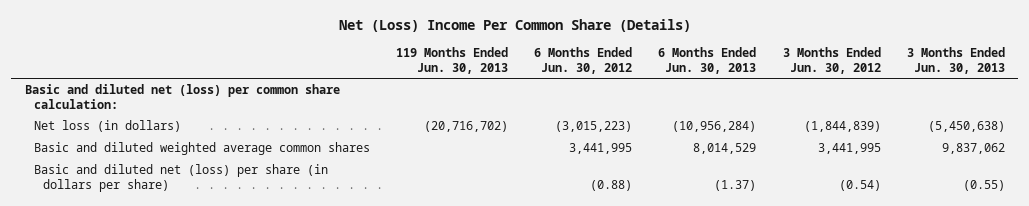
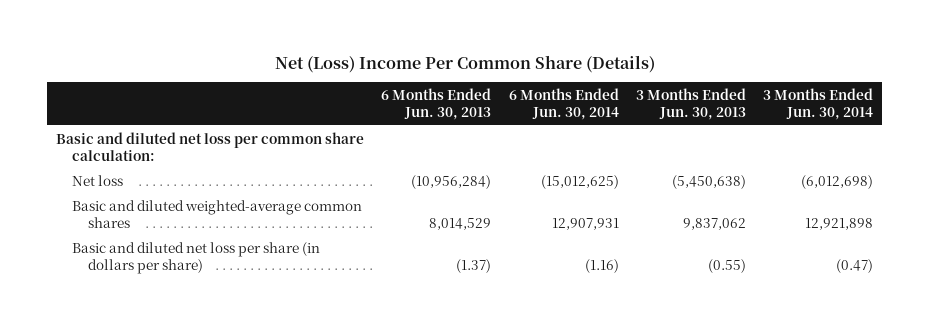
[395,47,508,74] 119 Months Ended Jun. 30, 2013 -> none
[534,47,633,74] 6 Months Ended Jun. 30, 2012 -> none
[782,47,881,74] 3 Months Ended Jun. 30, 2012 -> none
none -> [508,88,619,121] 6 Months Ended Jun. 30, 2014
none -> [763,88,874,121] 3 Months Ended Jun. 30, 2014
[24,84,340,109] Basic and diluted net (loss) per common share calculation: -> [56,131,365,161] Basic and diluted net loss per common share calculation:
[33,120,181,133] Net loss (in dollars) -> [71,174,123,186] Net loss
[33,142,370,156] Basic and diluted weighted average common shares -> [71,199,362,228] Basic and diluted weighted-average common shares
[33,164,328,192] Basic and diluted net (loss) per share (in dollars per share) -> [71,241,320,274] Basic and diluted net loss per share (in dollars per share)

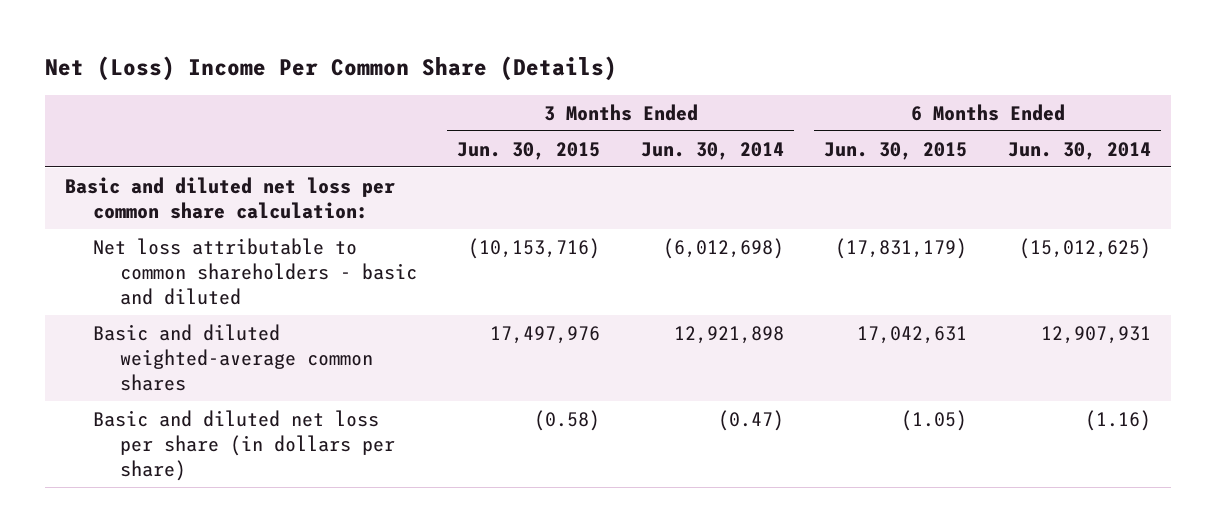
[381,88,492,121] 6 Months Ended Jun. 30, 2013 -> none
[635,88,746,121] 3 Months Ended Jun. 30, 2013 -> none
none -> [457,141,601,160] Jun. 30, 2015
none -> [824,141,968,160] Jun. 30, 2015
[71,174,123,186] Net loss -> [92,237,417,305] Net loss attributable to common shareholders - basic and diluted

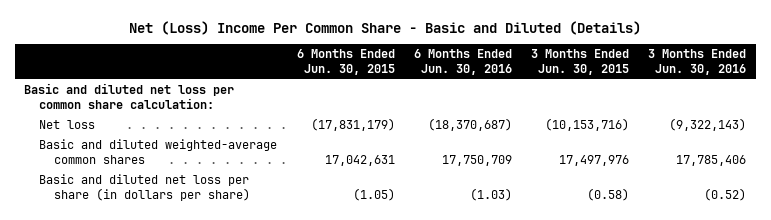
[44,56,617,82] Net (Loss) Income Per Common Share (Details) -> [129,20,642,35] Net (Loss) Income Per Common Share - Basic and Diluted (Details)
[640,141,784,160] Jun. 30, 2014 -> none
[1008,141,1152,160] Jun. 30, 2014 -> none
none -> [413,49,512,76] 6 Months Ended Jun. 30, 2016
none -> [648,49,747,76] 3 Months Ended Jun. 30, 2016
[92,237,417,305] Net loss attributable to common shareholders - basic and diluted -> [39,120,96,130] Net loss

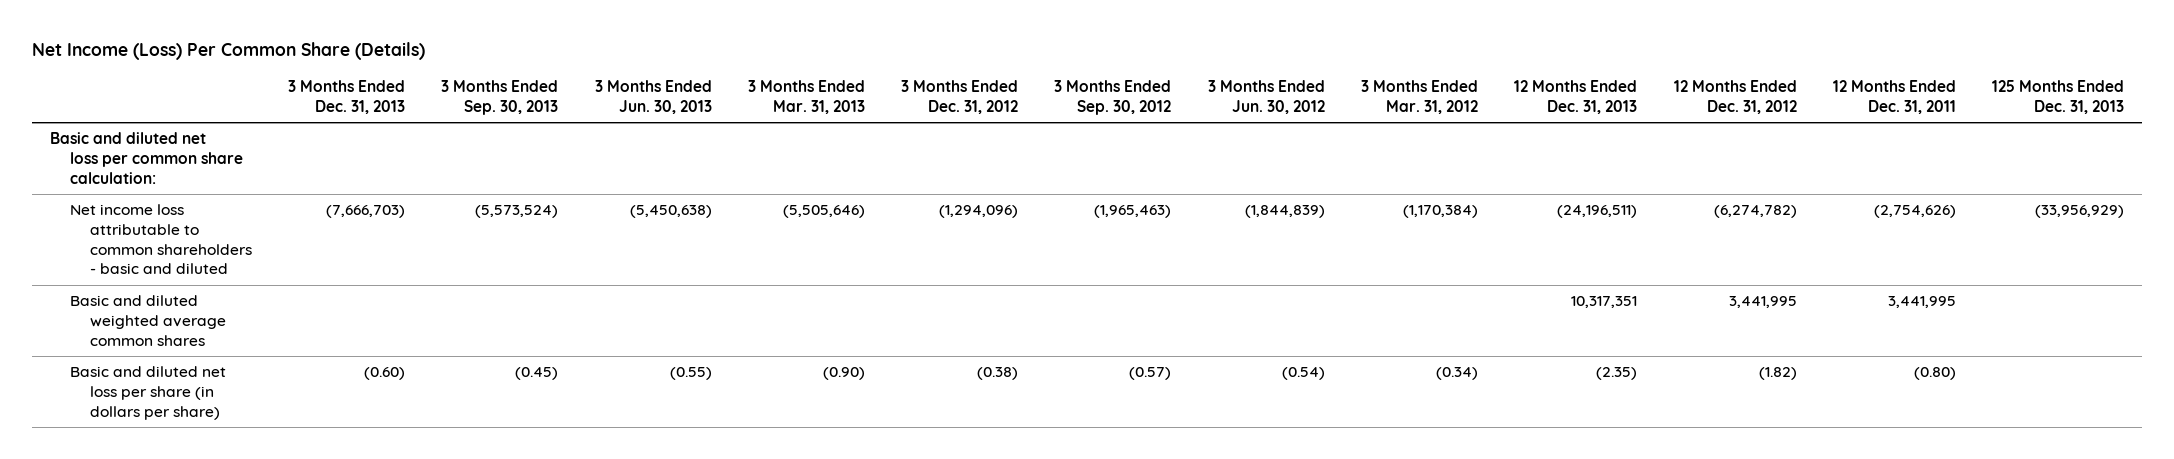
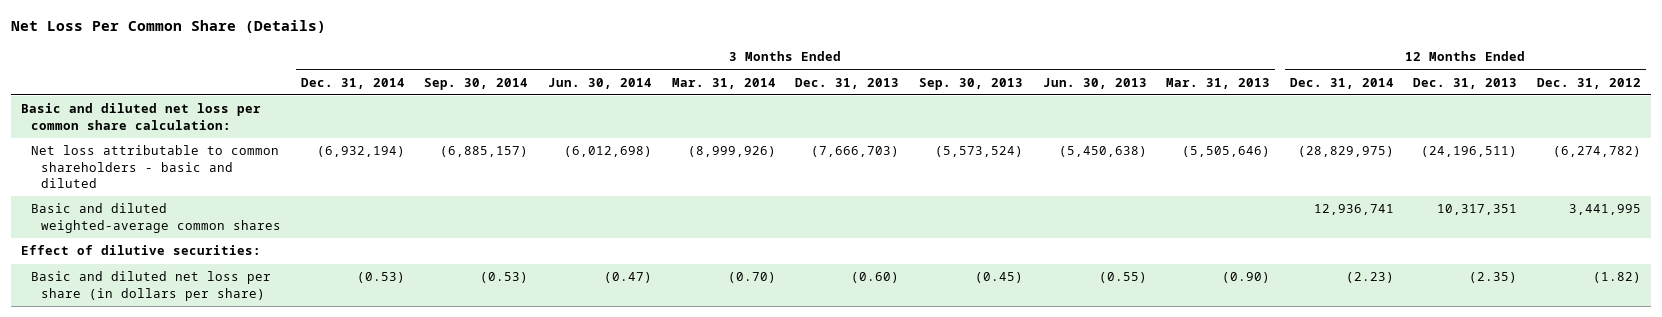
[32,41,426,60] Net Income (Loss) Per Common Share (Details) -> [11,19,327,33] Net Loss Per Common Share (Details)
[901,80,1019,114] 3 Months Ended Dec. 31, 2012 -> none
[1054,80,1172,115] 3 Months Ended Sep. 30, 2012 -> none
[1207,80,1325,114] 3 Months Ended Jun. 30, 2012 -> none
[1361,80,1479,114] 3 Months Ended Mar. 31, 2012 -> none
[1832,80,1956,114] 12 Months Ended Dec. 31, 2011 -> none
[1992,80,2125,114] 125 Months Ended Dec. 31, 2013 -> none
none -> [300,77,405,89] Dec. 31, 2014
none -> [424,77,529,90] Sep. 30, 2014
none -> [548,77,653,89] Jun. 30, 2014
none -> [671,77,776,89] Mar. 31, 2014
none -> [1289,77,1394,89] Dec. 31, 2014
[69,204,252,275] Net income loss attributable to common shareholders - basic and diluted -> [31,145,280,188] Net loss attributable to common shareholders - basic and diluted
[69,295,226,346] Basic and diluted weighted average common shares -> [31,203,282,233] Basic and diluted weighted-average common shares
none -> [21,245,262,256] Effect of dilutive securities:

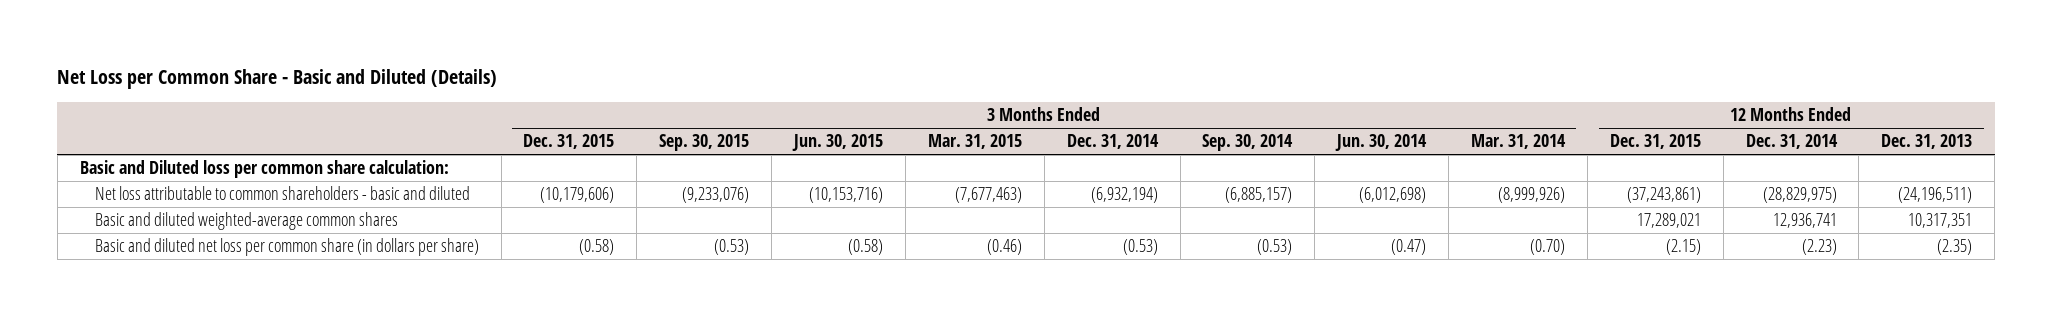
[11,19,327,33] Net Loss Per Common Share (Details) -> [57,69,498,90] Net Loss per Common Share - Basic and Diluted (Details)
[795,77,900,89] Dec. 31, 2013 -> none
[918,77,1023,90] Sep. 30, 2013 -> none
[1042,77,1147,89] Jun. 30, 2013 -> none
[1166,77,1271,89] Mar. 31, 2013 -> none
[1537,77,1642,89] Dec. 31, 2012 -> none
none -> [523,134,615,150] Dec. 31, 2015
none -> [659,134,750,152] Sep. 30, 2015
none -> [792,134,884,152] Jun. 30, 2015
none -> [927,134,1022,150] Mar. 31, 2015
none -> [1609,134,1701,150] Dec. 31, 2015
[21,103,262,130] Basic and diluted net loss per common share calculation: -> [79,160,449,179] Basic and Diluted loss per common share calculation:
[21,245,262,256] Effect of dilutive securities: -> none
[31,271,272,301] Basic and diluted net loss per share (in dollars per share) -> [94,238,479,257] Basic and diluted net loss per common share (in dollars per share)

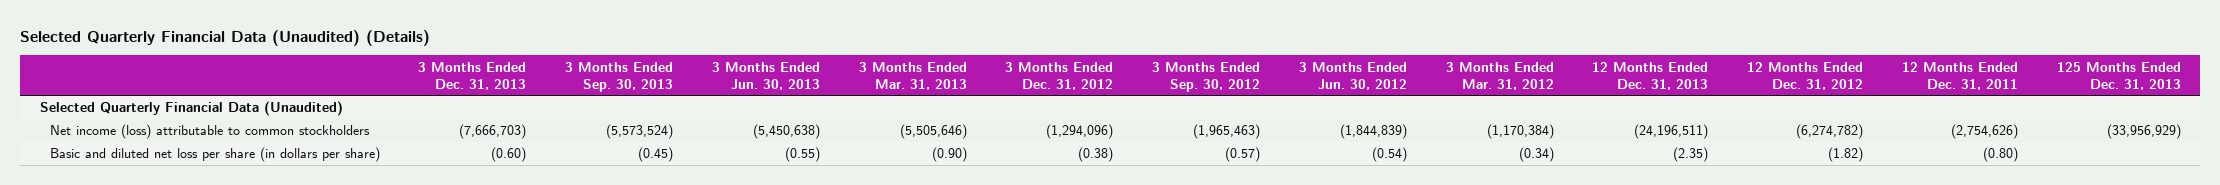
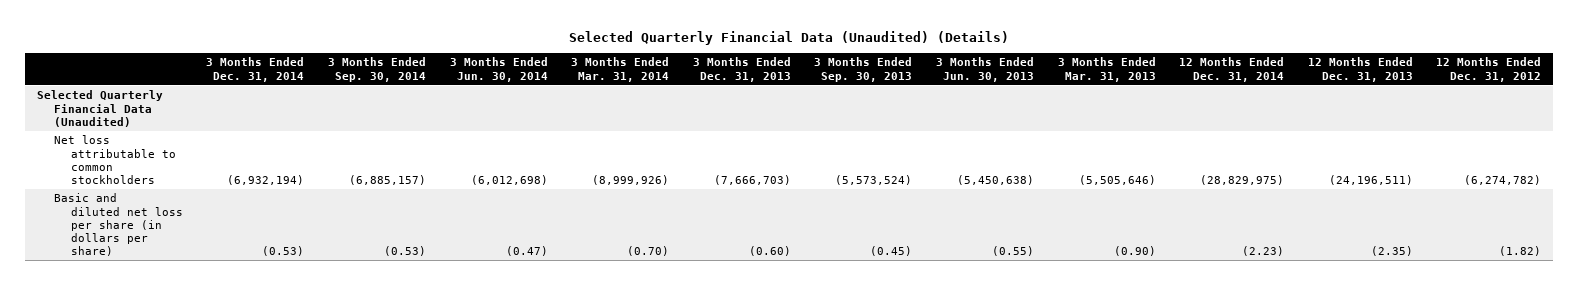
[1005,61,1114,90] 3 Months Ended Dec. 31, 2012 -> none
[1152,61,1261,92] 3 Months Ended Sep. 30, 2012 -> none
[1298,61,1407,90] 3 Months Ended Jun. 30, 2012 -> none
[1445,61,1554,90] 3 Months Ended Mar. 31, 2012 -> none
[1901,61,2018,90] 12 Months Ended Dec. 31, 2011 -> none
[2056,61,2181,90] 125 Months Ended Dec. 31, 2013 -> none
none -> [206,57,305,82] 3 Months Ended Dec. 31, 2014
none -> [327,57,426,82] 3 Months Ended Sep. 30, 2014
none -> [449,57,548,82] 3 Months Ended Jun. 30, 2014
none -> [571,57,670,82] 3 Months Ended Mar. 31, 2014
none -> [1179,57,1285,82] 12 Months Ended Dec. 31, 2014
[49,124,370,140] Net income (loss) attributable to common stockholders -> [53,135,176,184] Net loss attributable to common stockholders

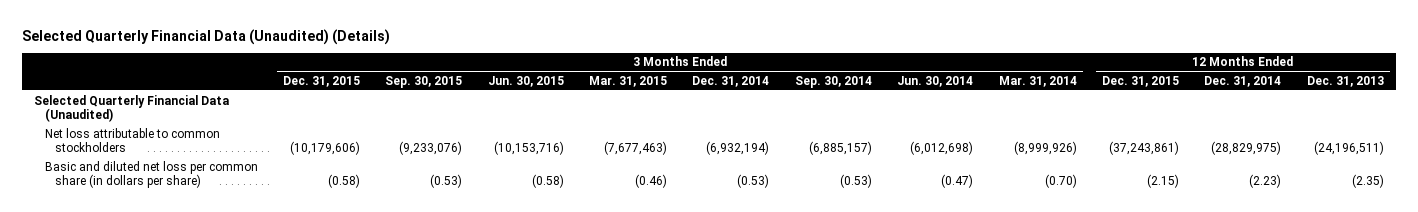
[692,57,791,82] 3 Months Ended Dec. 31, 2013 -> none
[814,57,913,82] 3 Months Ended Sep. 30, 2013 -> none
[935,57,1034,82] 3 Months Ended Jun. 30, 2013 -> none
[1057,57,1156,82] 3 Months Ended Mar. 31, 2013 -> none
[1436,57,1542,82] 12 Months Ended Dec. 31, 2012 -> none
none -> [283,75,361,87] Dec. 31, 2015
none -> [385,75,463,88] Sep. 30, 2015
none -> [487,75,564,87] Jun. 30, 2015
none -> [589,75,668,87] Mar. 31, 2015
none -> [1101,75,1179,87] Dec. 31, 2015
[53,193,183,257] Basic and diluted net loss per share (in dollars per share) -> [44,160,258,189] Basic and diluted net loss per common share (in dollars per share)

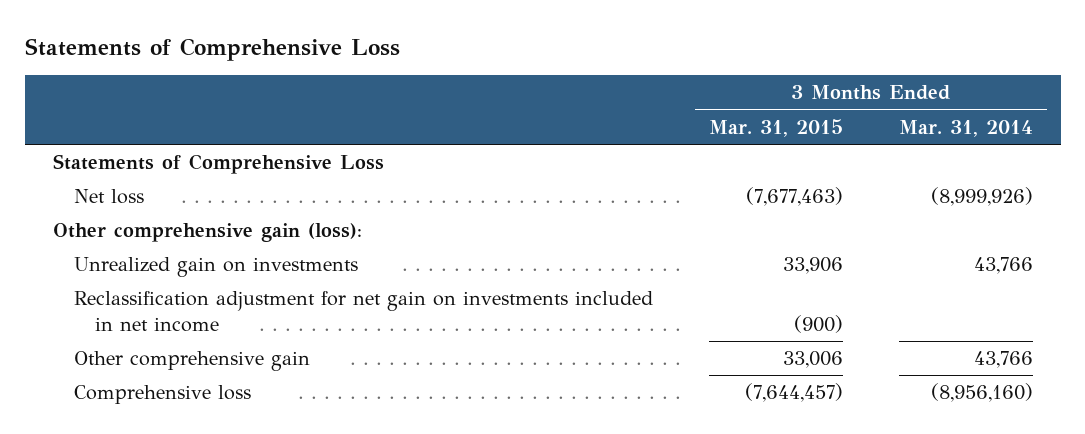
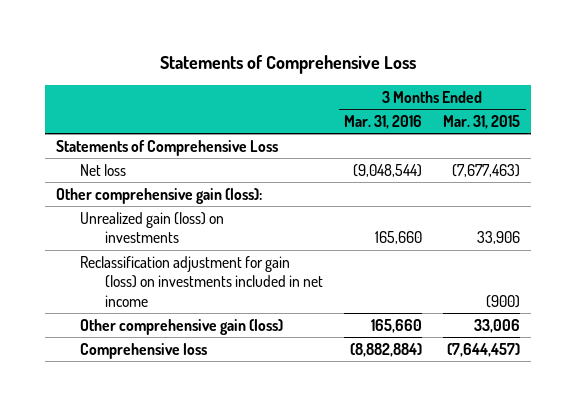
[898,119,1033,137] Mar. 31, 2014 -> none
none -> [343,114,422,129] Mar. 31, 2016
[73,257,358,278] Unrealized gain on investments -> [80,211,225,244] Unrealized gain (loss) on investments
[73,291,653,332] Reclassification adjustment for net gain on investments included in net income -> [80,255,323,307] Reclassification adjustment for gain (loss) on investments included in net income
[73,351,310,372] Other comprehensive gain -> [80,318,284,335] Other comprehensive gain (loss)

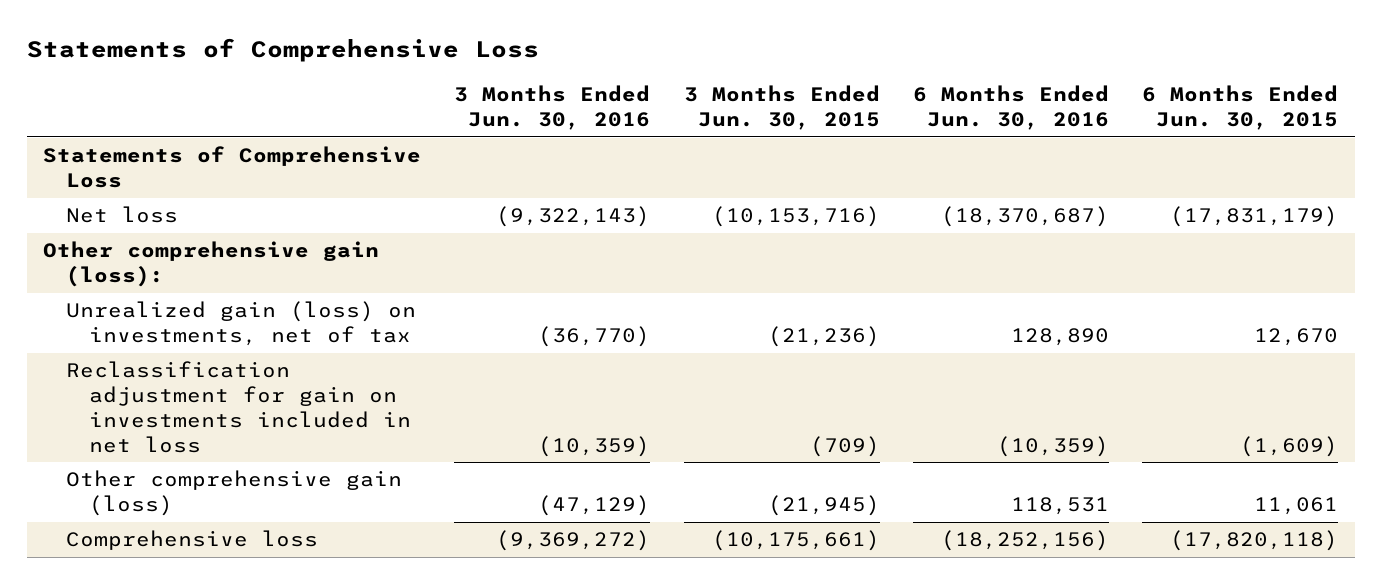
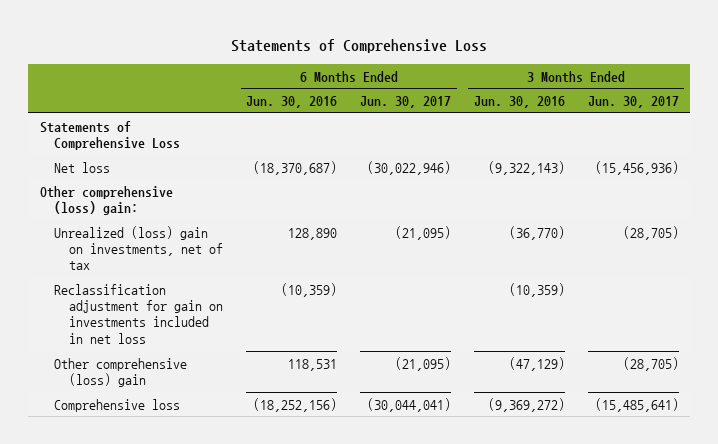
[683,85,880,131] 3 Months Ended Jun. 30, 2015 -> none
[1142,85,1339,131] 6 Months Ended Jun. 30, 2015 -> none
none -> [360,96,452,109] Jun. 30, 2017
none -> [587,96,679,109] Jun. 30, 2017
[43,241,380,288] Other comprehensive gain (loss): -> [39,185,173,216] Other comprehensive (loss) gain:
[66,301,417,347] Unrealized gain (loss) on investments, net of tax -> [54,225,224,271] Unrealized (loss) gain on investments, net of tax
[66,470,403,517] Other comprehensive gain (loss) -> [54,357,188,388] Other comprehensive (loss) gain

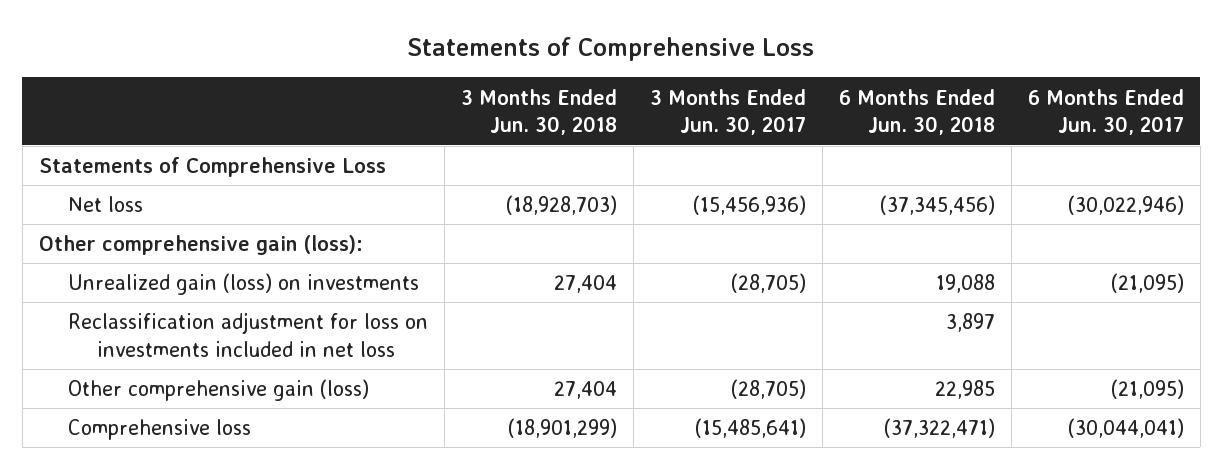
[246,96,338,109] Jun. 30, 2016 -> none
[473,96,565,109] Jun. 30, 2016 -> none
none -> [460,88,617,136] 3 Months Ended Jun. 30, 2018
none -> [838,88,995,136] 6 Months Ended Jun. 30, 2018
[39,185,173,216] Other comprehensive (loss) gain: -> [38,235,363,256] Other comprehensive gain (loss):
[54,225,224,271] Unrealized (loss) gain on investments, net of tax -> [67,273,419,296] Unrealized gain (loss) on investments
[54,283,224,344] Reclassification adjustment for gain on investments included in net loss -> [67,312,428,357] Reclassification adjustment for loss on investments included in net loss
[54,357,188,388] Other comprehensive (loss) gain -> [67,379,369,402] Other comprehensive gain (loss)

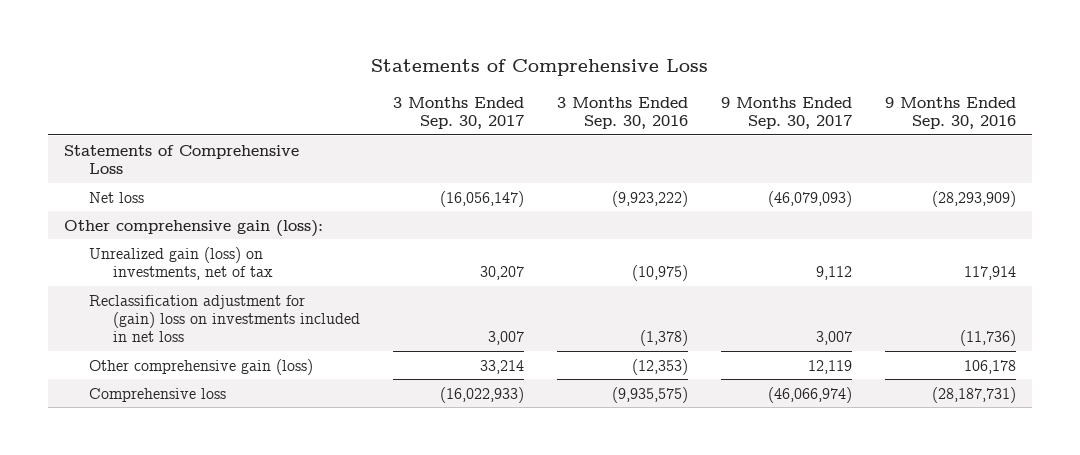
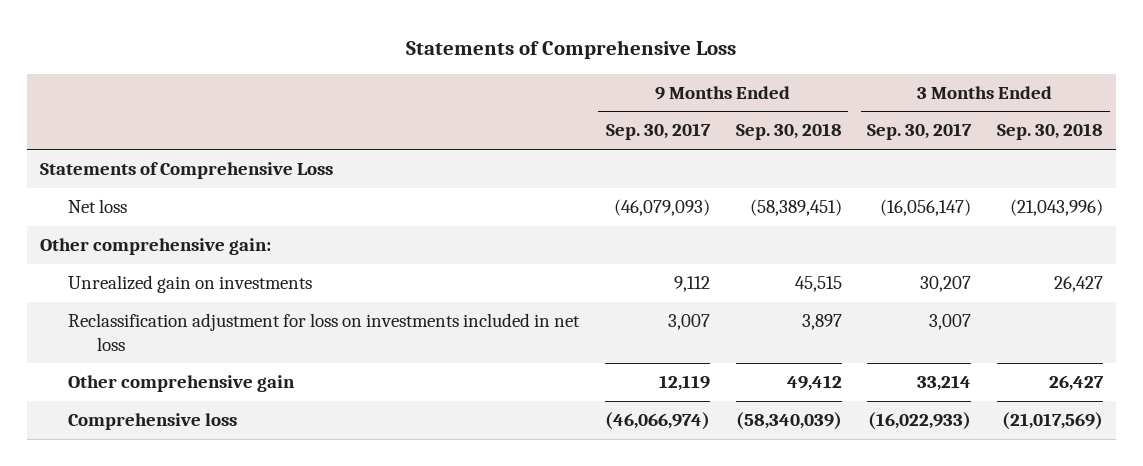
[557,96,689,130] 3 Months Ended Sep. 30, 2016 -> none
[884,96,1016,130] 9 Months Ended Sep. 30, 2016 -> none
none -> [735,123,842,141] Sep. 30, 2018
none -> [997,123,1104,141] Sep. 30, 2018
[64,219,324,237] Other comprehensive gain (loss): -> [39,238,271,256] Other comprehensive gain:
[88,246,274,281] Unrealized gain (loss) on investments, net of tax -> [68,275,313,294] Unrealized gain on investments
[88,294,361,343] Reclassification adjustment for (gain) loss on investments included in net loss -> [68,313,581,351] Reclassification adjustment for loss on investments included in net loss
[88,358,313,375] Other comprehensive gain (loss) -> [68,375,296,393] Other comprehensive gain

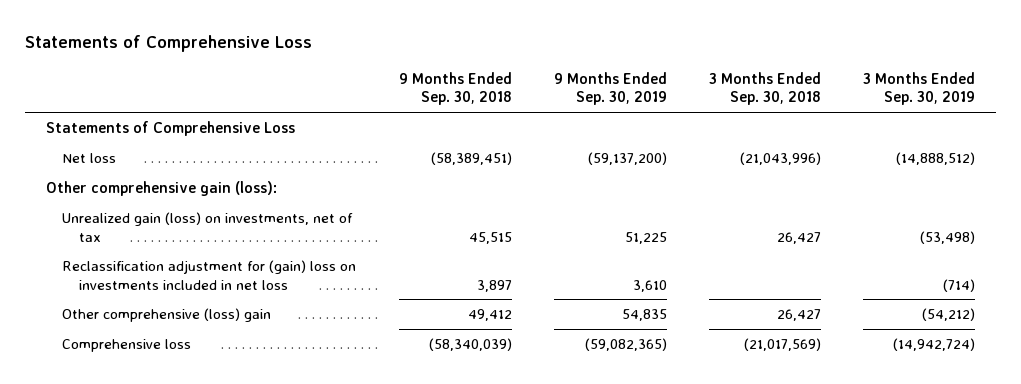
[605,123,711,141] Sep. 30, 2017 -> none
[867,123,973,141] Sep. 30, 2017 -> none
none -> [553,71,667,106] 9 Months Ended Sep. 30, 2019
none -> [863,71,976,106] 3 Months Ended Sep. 30, 2019
[39,238,271,256] Other comprehensive gain: -> [46,181,278,197] Other comprehensive gain (loss):
[68,275,313,294] Unrealized gain on investments -> [62,212,354,242] Unrealized gain (loss) on investments, net of tax
[68,313,581,351] Reclassification adjustment for loss on investments included in net loss -> [62,260,357,290] Reclassification adjustment for (gain) loss on investments included in net loss
[68,375,296,393] Other comprehensive gain -> [62,308,272,323] Other comprehensive (loss) gain

